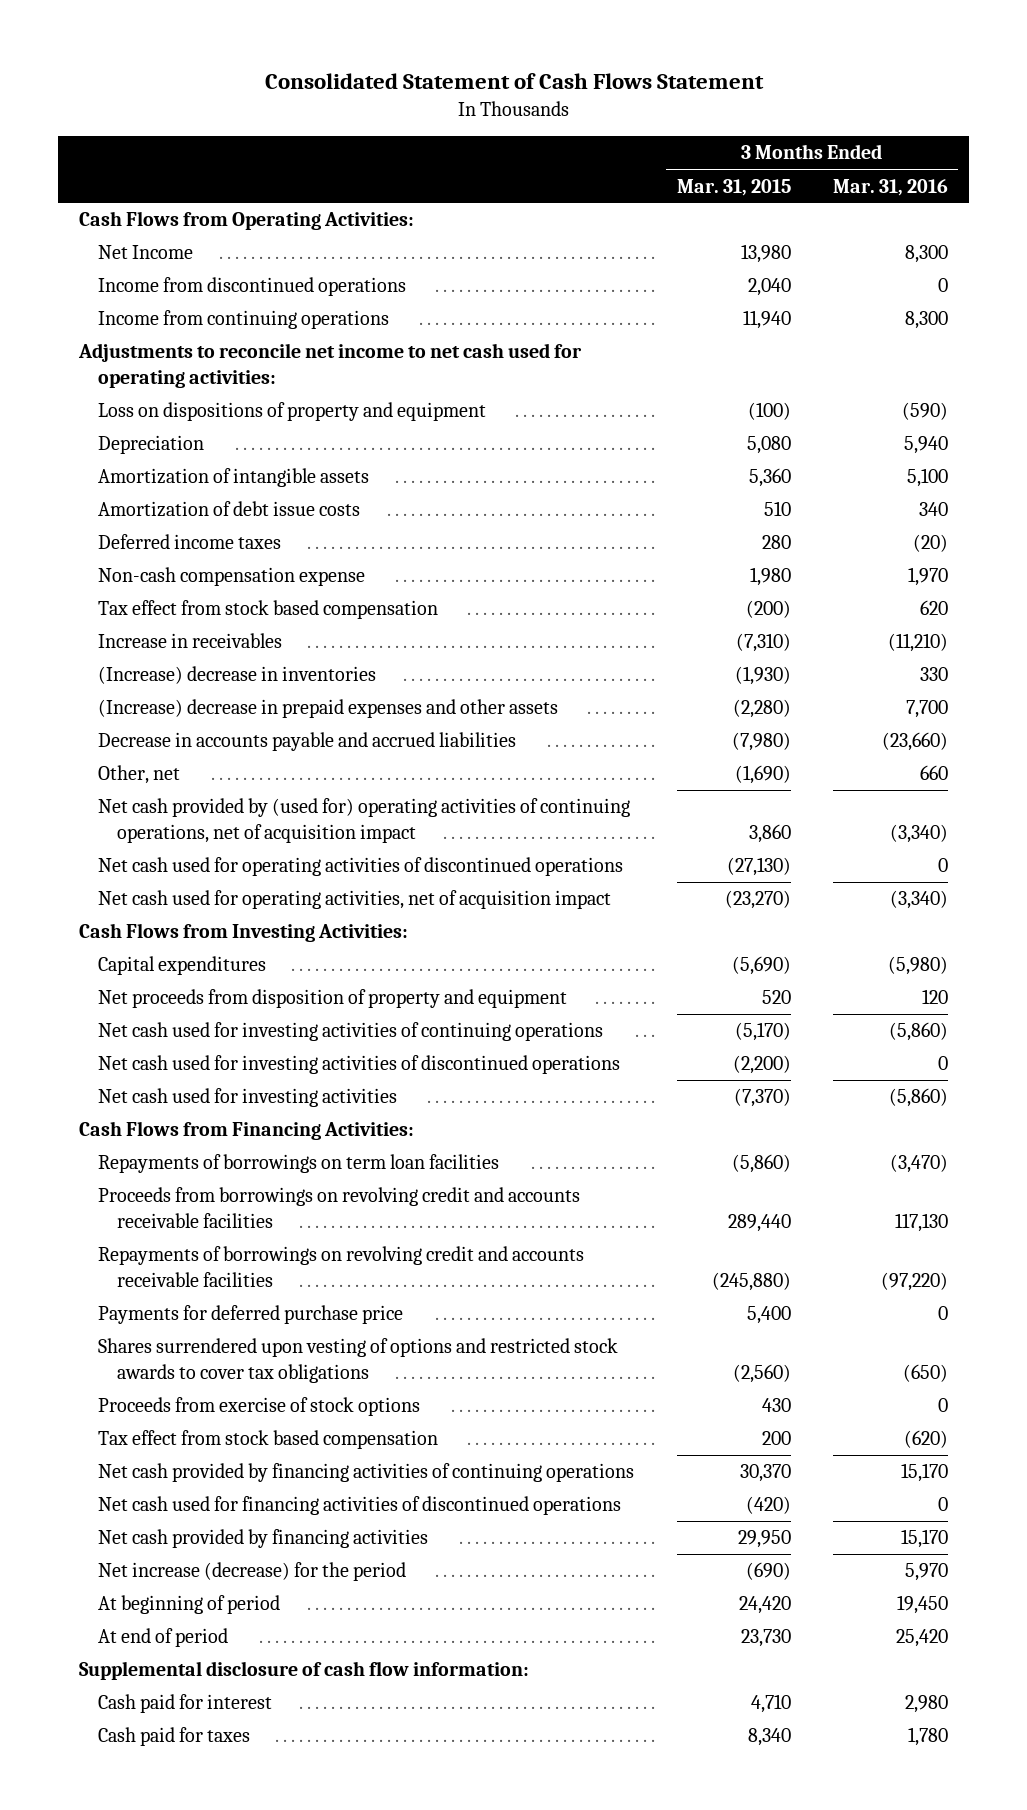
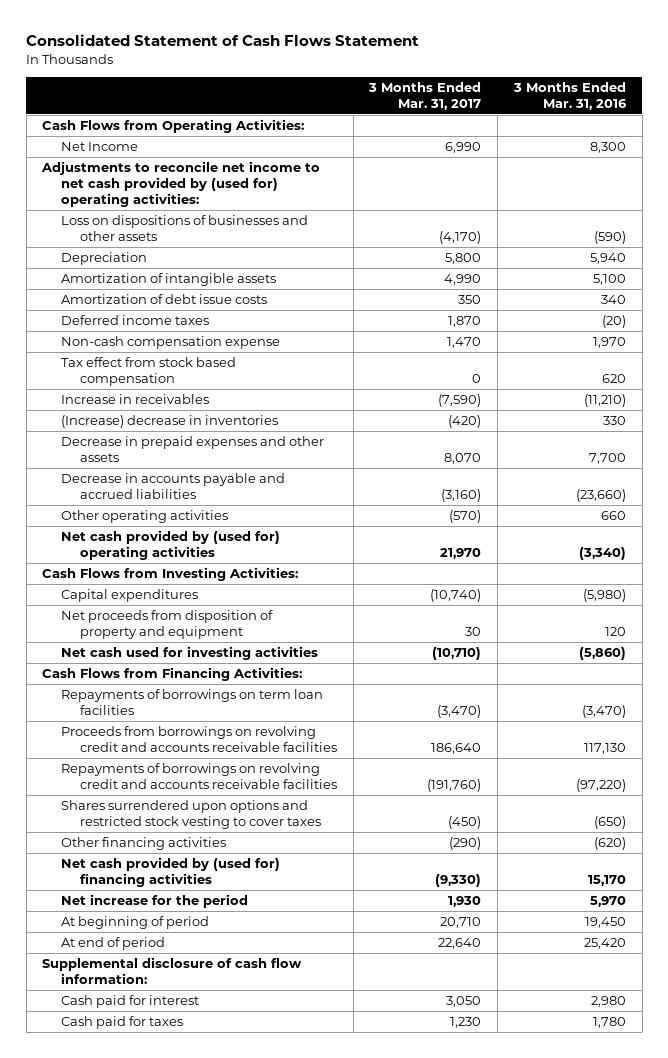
[676,178,791,196] Mar. 31, 2015 -> none
none -> [368,81,482,110] 3 Months Ended Mar. 31, 2017
[98,277,407,297] Income from discontinued operations -> none
[98,310,390,330] Income from continuing operations -> none
[78,343,583,389] Adjustments to reconcile net income to net cash used for operating activities: -> [41,161,321,208] Adjustments to reconcile net income to net cash provided by (used for) operating activities:
[98,402,487,422] Loss on dispositions of property and equipment -> [61,215,309,242] Loss on dispositions of businesses and other assets
[98,699,559,719] (Increase) decrease in prepaid expenses and other assets -> [61,436,325,463] Decrease in prepaid expenses and other assets
[98,765,181,785] Other, net -> none
[98,798,631,844] Net cash provided by (used for) operating activities of continuing operations, net of acquisition impact -> none
[98,857,624,877] Net cash used for operating activities of discontinued operations -> none
none -> [61,510,229,524] Other operating activities
[98,890,612,910] Net cash used for operating activities, net of acquisition impact -> [61,530,281,561] Net cash provided by (used for) operating activities
[98,1022,604,1042] Net cash used for investing activities of continuing operations -> none
[98,1055,621,1075] Net cash used for investing activities of discontinued operations -> none
[98,1305,404,1325] Payments for deferred purchase price -> none
[98,1397,421,1417] Proceeds from exercise of stock options -> none
[98,1430,439,1450] Tax effect from stock based compensation -> none
[98,1463,635,1483] Net cash provided by financing activities of continuing operations -> none
[98,1496,622,1516] Net cash used for financing activities of discontinued operations -> none
[98,1338,619,1384] Shares surrendered upon vesting of options and restricted stock awards to cover tax obligations -> [61,800,321,830] Shares surrendered upon options and restricted stock vesting to cover taxes
none -> [61,837,227,851] Other financing activities
[98,1529,429,1549] Net cash provided by financing activities -> [61,857,281,888] Net cash provided by (used for) financing activities
[98,1562,407,1582] Net increase (decrease) for the period -> [61,894,249,909] Net increase for the period

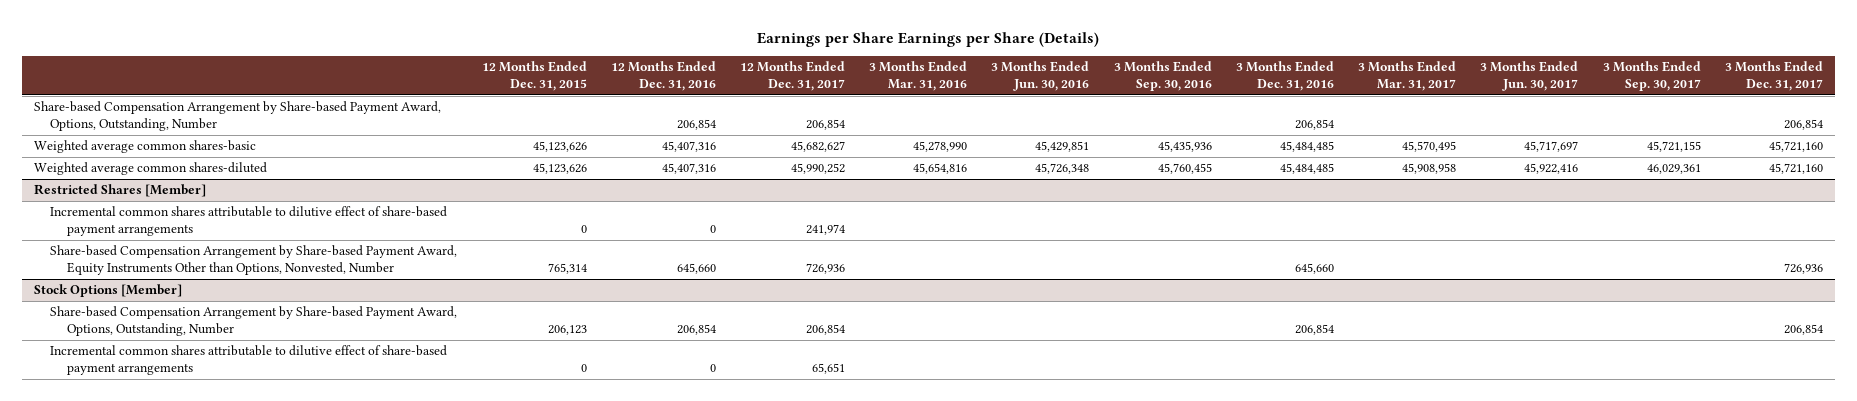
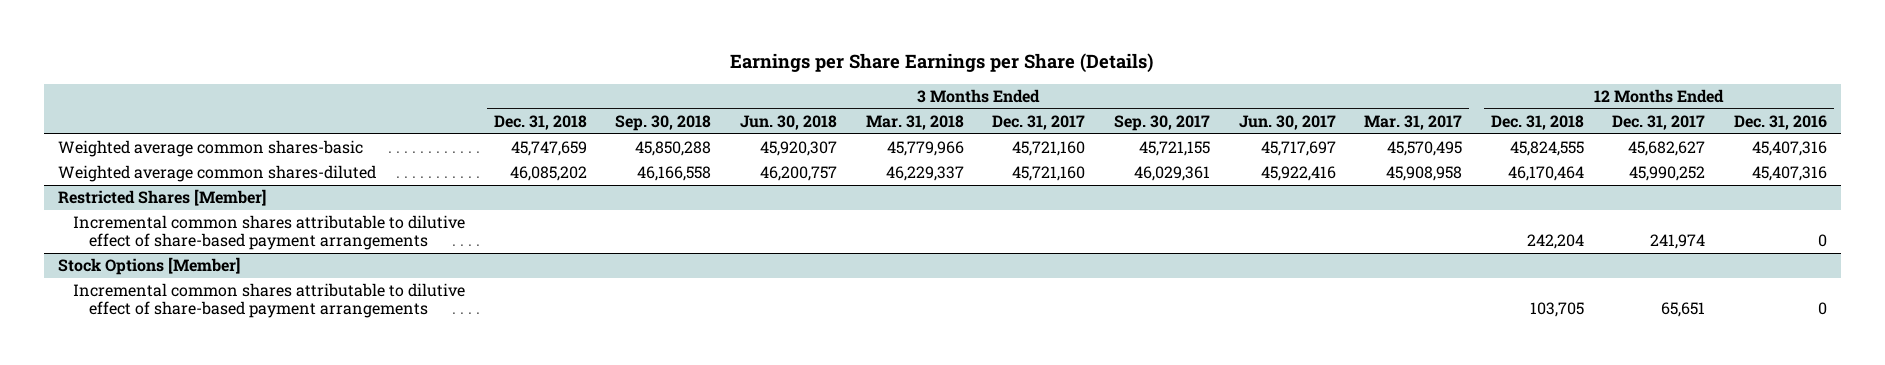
[481,61,587,91] 12 Months Ended Dec. 31, 2015 -> none
[869,61,968,91] 3 Months Ended Mar. 31, 2016 -> none
[991,61,1090,91] 3 Months Ended Jun. 30, 2016 -> none
[1113,61,1212,91] 3 Months Ended Sep. 30, 2016 -> none
[1235,61,1334,91] 3 Months Ended Dec. 31, 2016 -> none
none -> [493,114,587,130] Dec. 31, 2018
none -> [615,114,712,131] Sep. 30, 2018
none -> [740,114,838,130] Jun. 30, 2018
none -> [865,114,964,130] Mar. 31, 2018
none -> [1490,114,1584,130] Dec. 31, 2018
[34,101,442,131] Share-based Compensation Arrangement by Share-based Payment Award, Options, Outstanding, Number -> none
[50,245,458,275] Share-based Compensation Arrangement by Share-based Payment Award, Equity Instruments Other than Options, Nonvested, Number -> none
[50,306,458,336] Share-based Compensation Arrangement by Share-based Payment Award, Options, Outstanding, Number -> none

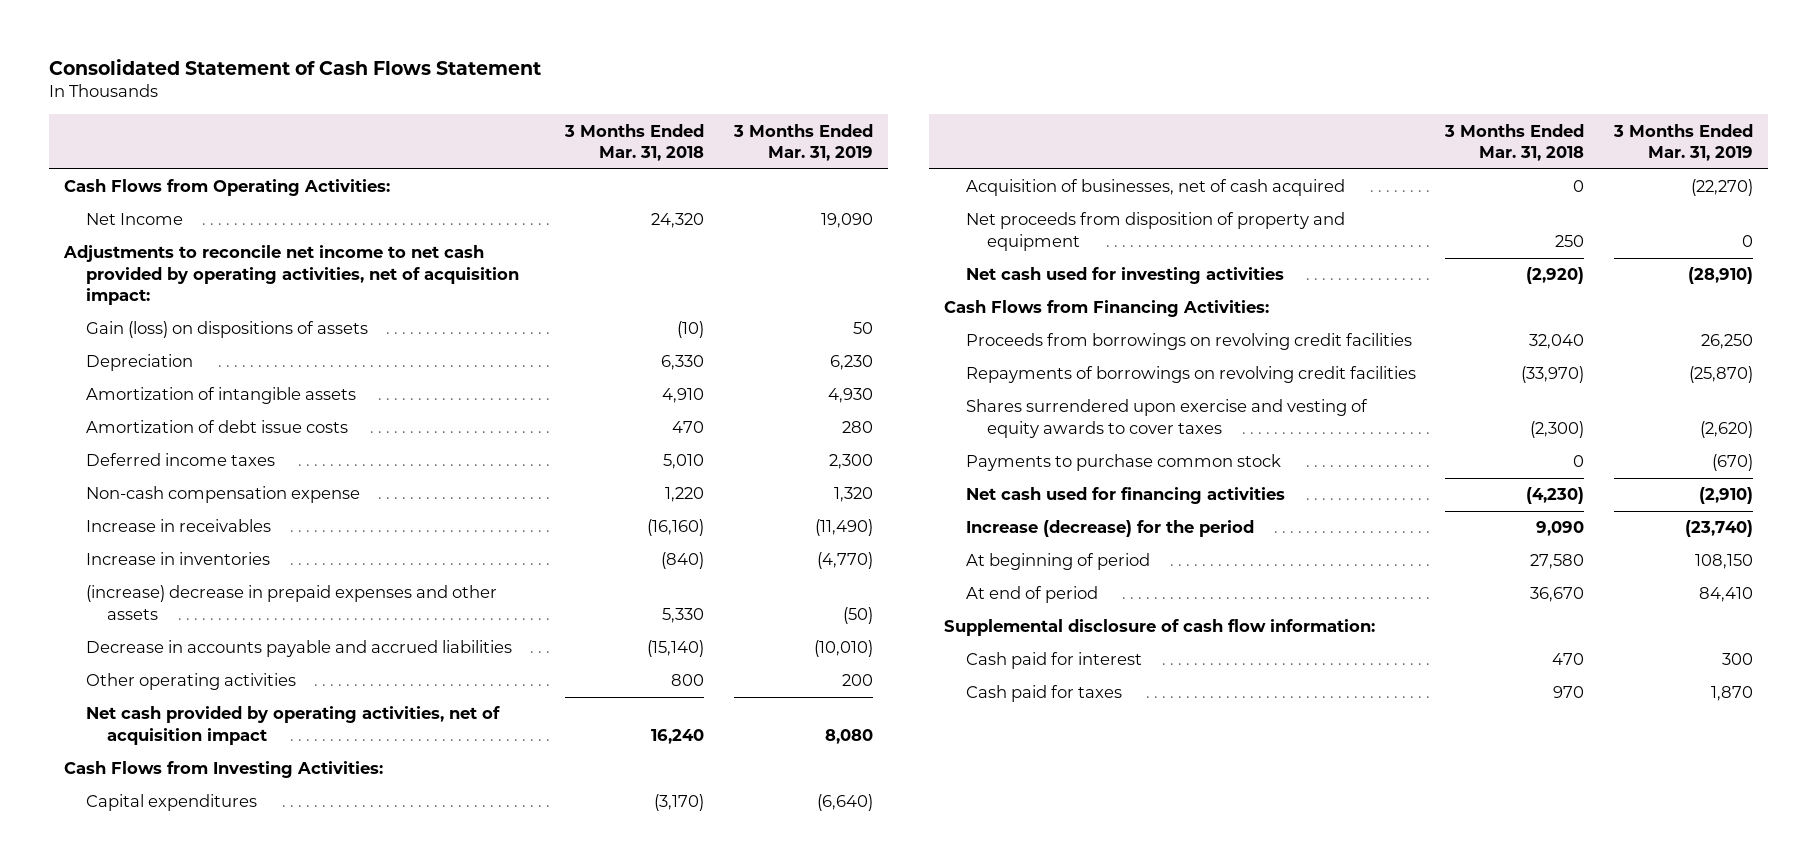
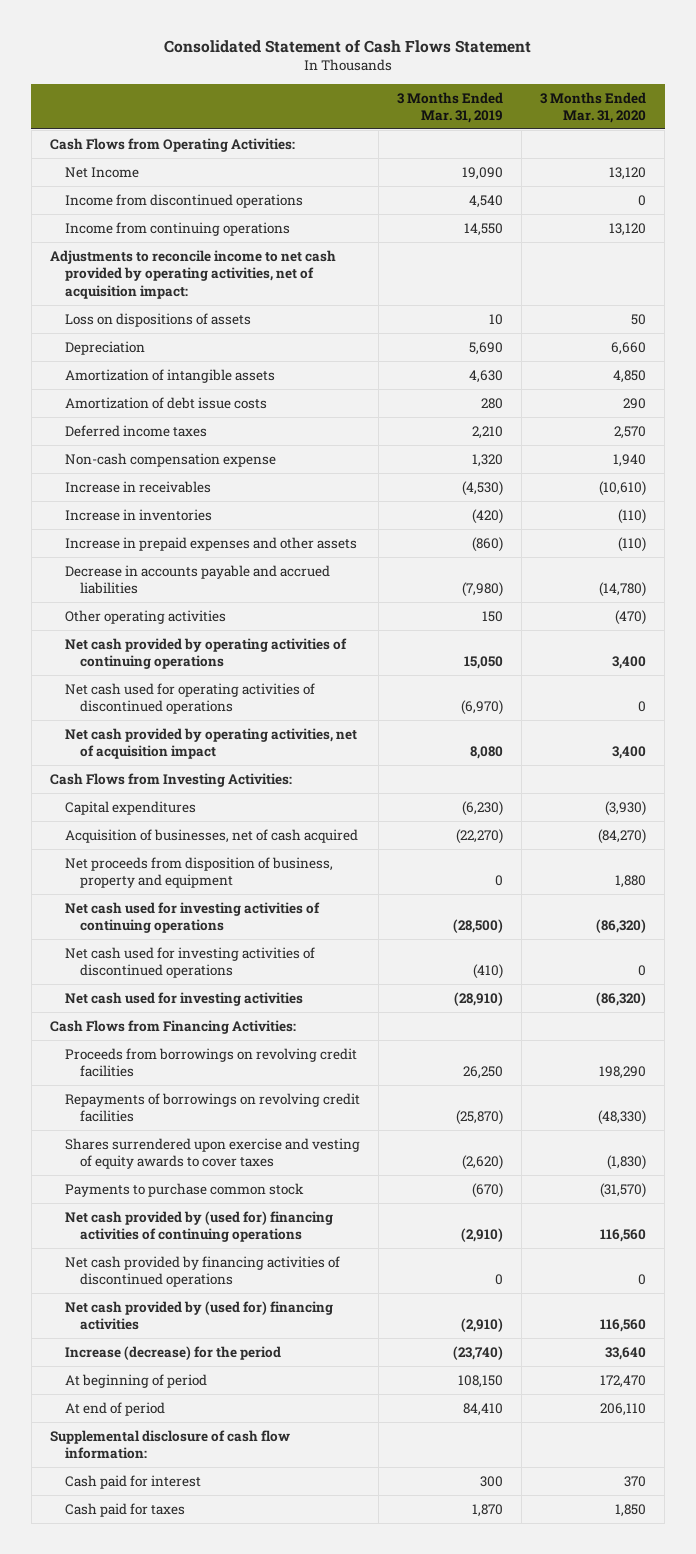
[564,123,705,161] 3 Months Ended Mar. 31, 2018 -> none
none -> [540,91,647,124] 3 Months Ended Mar. 31, 2020
none -> [65,193,304,208] Income from discontinued operations
none -> [65,221,291,236] Income from continuing operations
[63,245,519,306] Adjustments to reconcile net income to net cash provided by operating activities, net of acquisition impact: -> [49,249,336,299] Adjustments to reconcile income to net cash provided by operating activities, net of acquisition impact:
[85,321,368,339] Gain (loss) on dispositions of assets -> [65,312,252,327] Loss on dispositions of assets
[853,322,874,335] 50 -> [489,313,504,325] 10
[830,355,874,371] 6,230 -> [469,341,504,355] 5,690
[828,388,874,404] 4,930 -> [469,369,504,383] 4,630
[829,454,874,470] 2,300 -> [472,425,504,439] 2,210
[815,519,874,537] (11,490) -> [462,480,504,496] (4,530)
[817,552,874,570] (4,770) -> [472,508,504,524] (420)
[85,585,497,620] (increase) decrease in prepaid expenses and other assets -> [65,536,358,551] Increase in prepaid expenses and other assets
[843,606,874,624] (50) -> [472,536,504,552] (860)
[814,640,874,658] (10,010) -> [462,582,504,598] (7,980)
[842,674,874,687] 200 -> [482,610,504,622] 150
none -> [65,637,348,670] Net cash provided by operating activities of continuing operations
none -> [65,682,316,715] Net cash used for operating activities of discontinued operations
[817,794,874,812] (6,640) -> [462,800,504,816] (6,230)
[965,212,1345,251] Net proceeds from disposition of property and equipment -> [65,856,334,889] Net proceeds from disposition of business, property and equipment
none -> [65,901,321,934] Net cash used for investing activities of continuing operations
none -> [65,946,316,979] Net cash used for investing activities of discontinued operations
none -> [65,1210,334,1243] Net cash provided by (used for) financing activities of continuing operations
none -> [65,1255,341,1288] Net cash provided by financing activities of discontinued operations
[965,487,1285,505] Net cash used for financing activities -> [65,1300,334,1331] Net cash provided by (used for) financing activities

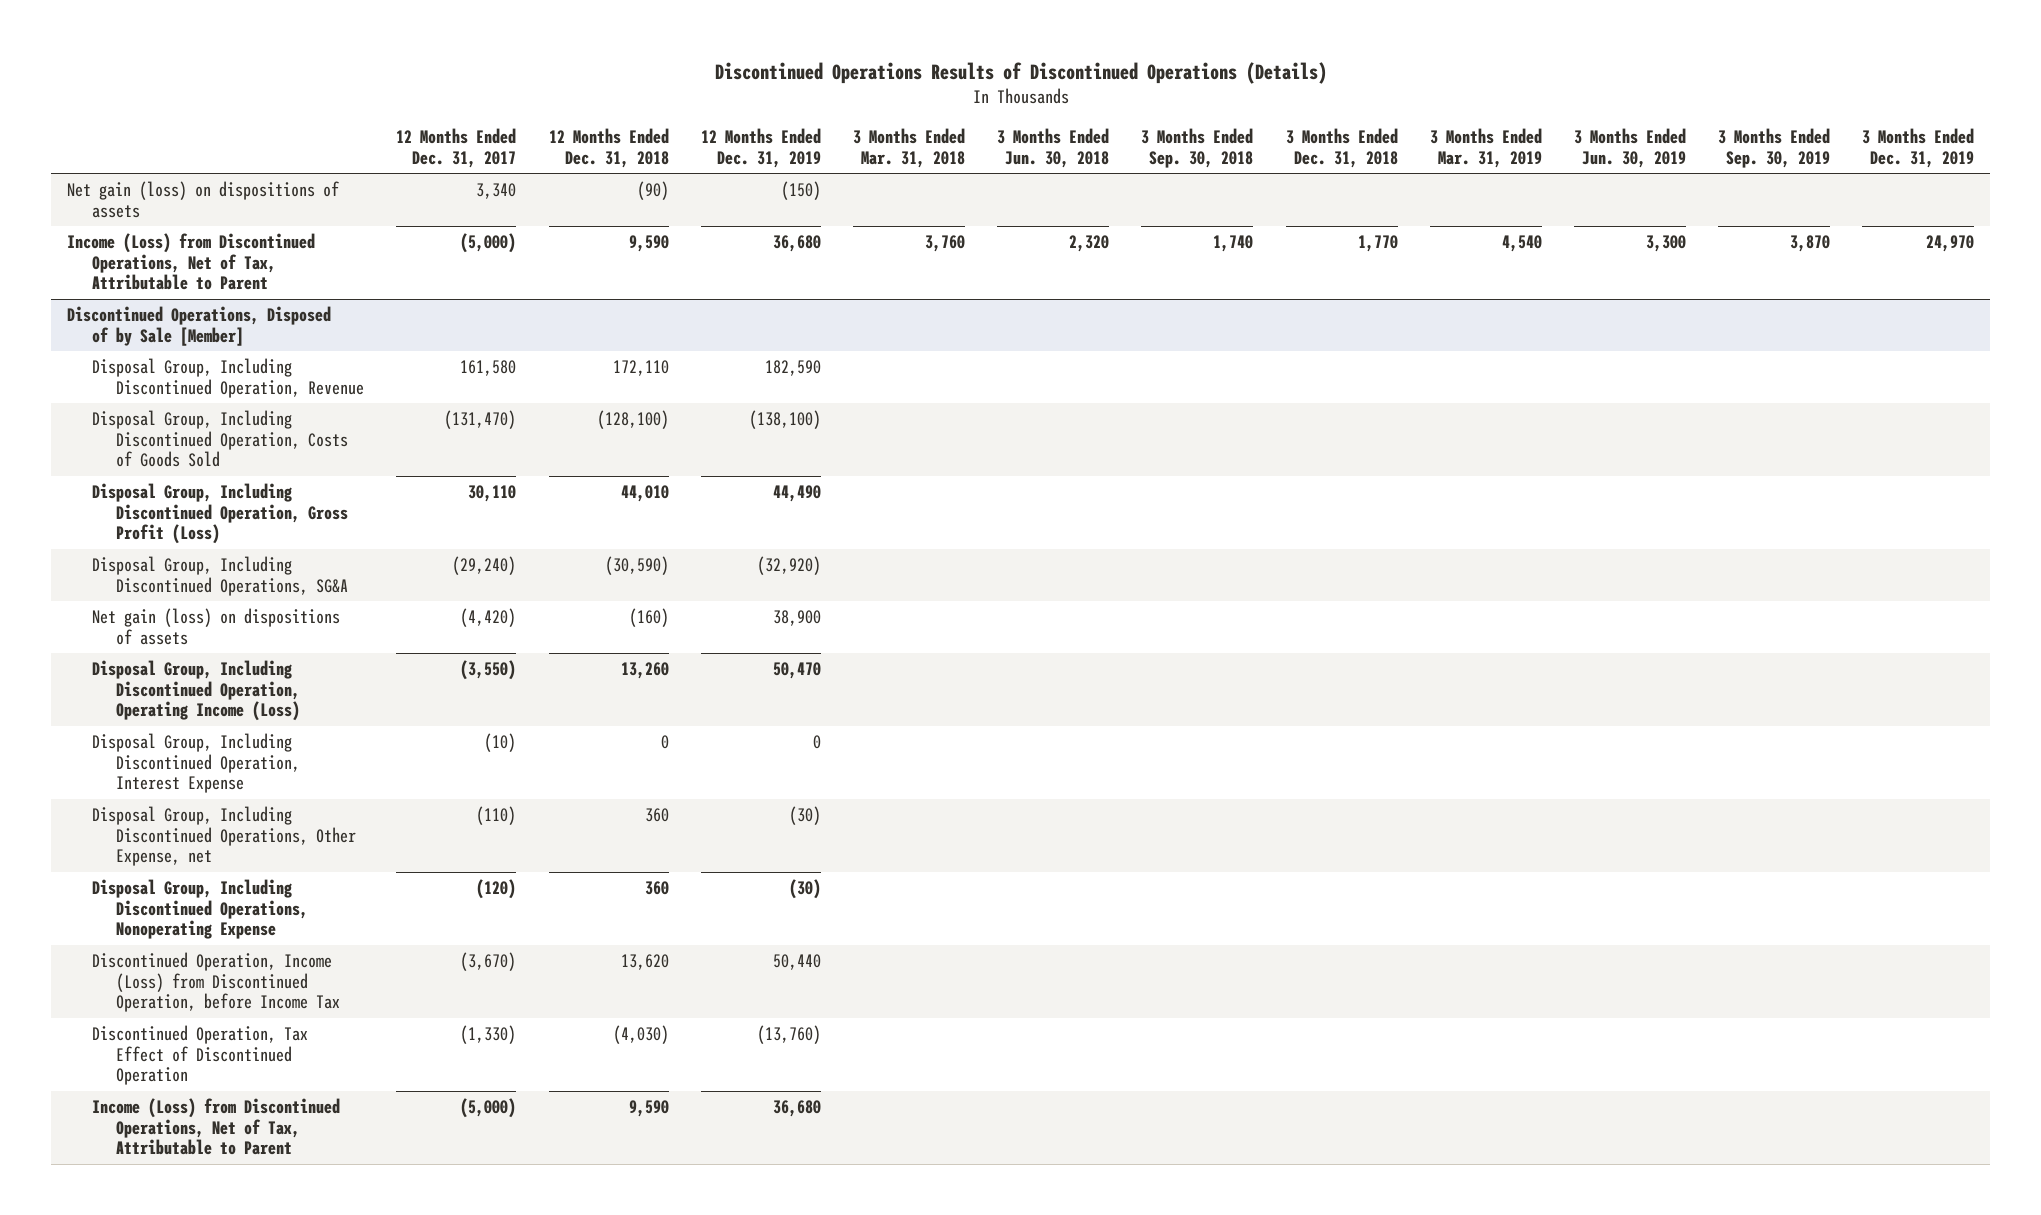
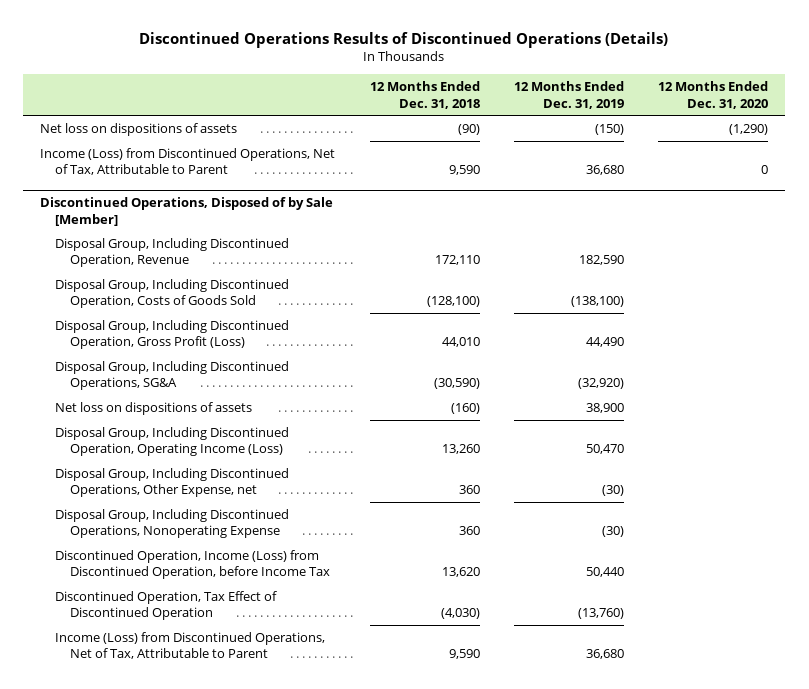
[396,128,517,168] 12 Months Ended Dec. 31, 2017 -> none
[853,128,966,168] 3 Months Ended Mar. 31, 2018 -> none
[997,128,1110,168] 3 Months Ended Jun. 30, 2018 -> none
[1141,128,1254,168] 3 Months Ended Sep. 30, 2018 -> none
[1285,128,1398,168] 3 Months Ended Dec. 31, 2018 -> none
[1429,128,1542,168] 3 Months Ended Mar. 31, 2019 -> none
[1573,128,1686,168] 3 Months Ended Jun. 30, 2019 -> none
[1718,128,1831,168] 3 Months Ended Sep. 30, 2019 -> none
[1862,128,1975,168] 3 Months Ended Dec. 31, 2019 -> none
none -> [658,81,769,109] 12 Months Ended Dec. 31, 2020
[66,181,339,218] Net gain (loss) on dispositions of assets -> [40,123,238,137] Net loss on dispositions of assets
[91,608,340,645] Net gain (loss) on dispositions of assets -> [55,402,253,416] Net loss on dispositions of assets
[91,733,301,794] Disposal Group, Including Discontinued Operation, Interest Expense -> none

